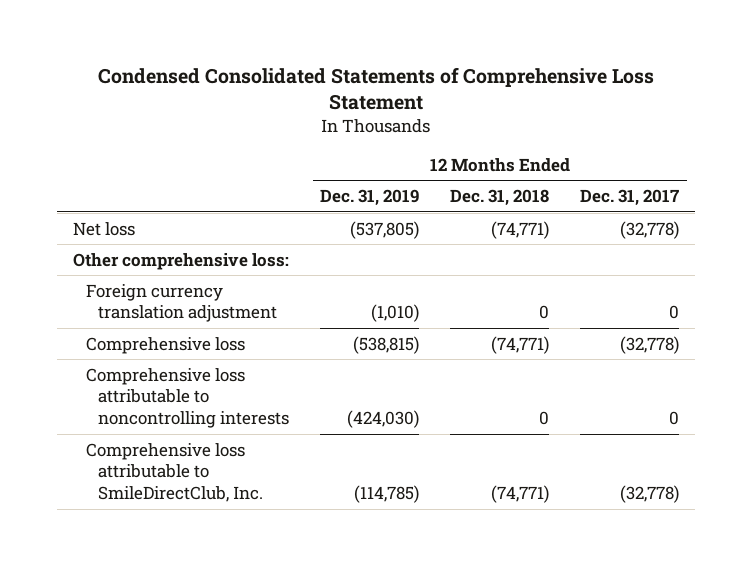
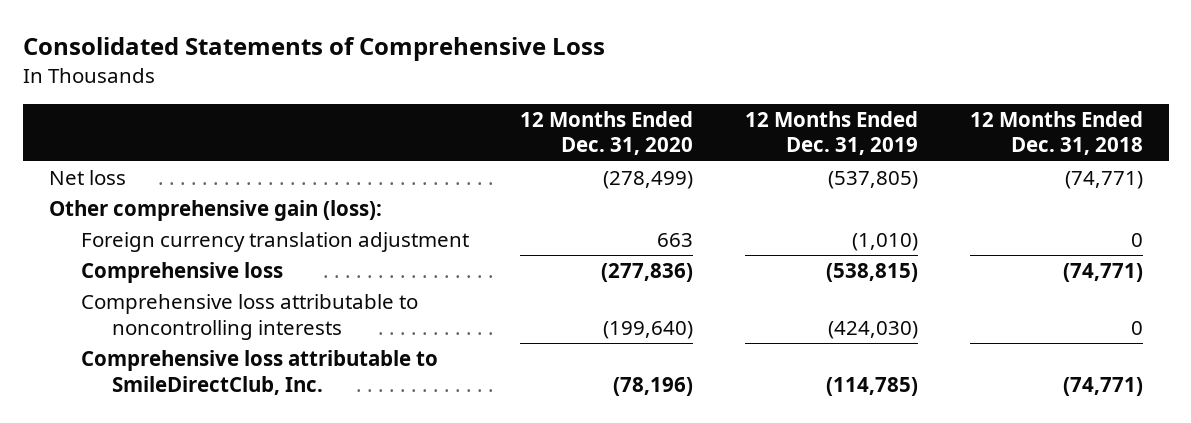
[98,67,655,111] Condensed Consolidated Statements of Comprehensive Loss Statement -> [22,37,605,62] Consolidated Statements of Comprehensive Loss
[580,189,680,207] Dec. 31, 2017 -> none
none -> [520,110,694,156] 12 Months Ended Dec. 31, 2020
[72,252,289,270] Other comprehensive loss: -> [48,200,382,222] Other comprehensive gain (loss):

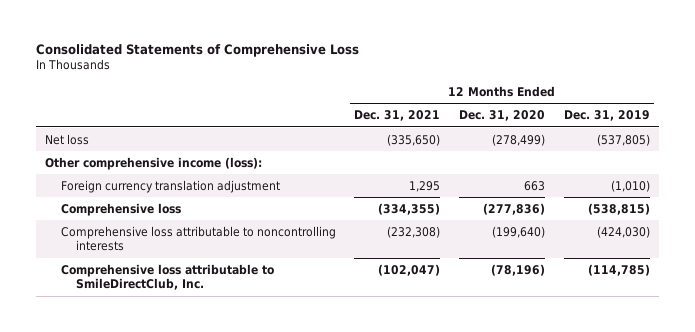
[969,110,1143,156] 12 Months Ended Dec. 31, 2018 -> none
none -> [354,110,441,122] Dec. 31, 2021
[48,200,382,222] Other comprehensive gain (loss): -> [45,156,263,170] Other comprehensive income (loss):

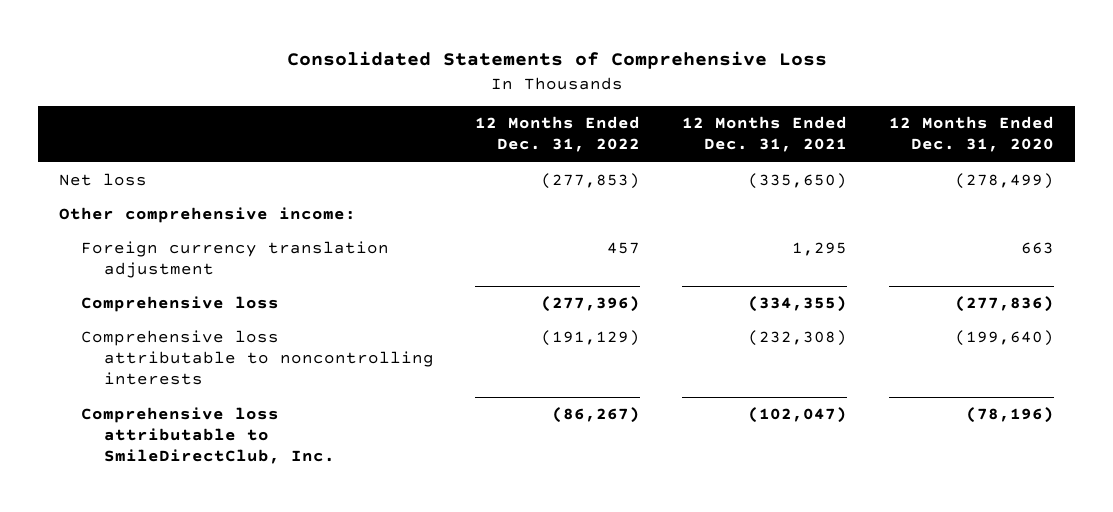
[563,110,650,122] Dec. 31, 2019 -> none
none -> [475,116,641,153] 12 Months Ended Dec. 31, 2022
[45,156,263,170] Other comprehensive income (loss): -> [59,207,357,224] Other comprehensive income:

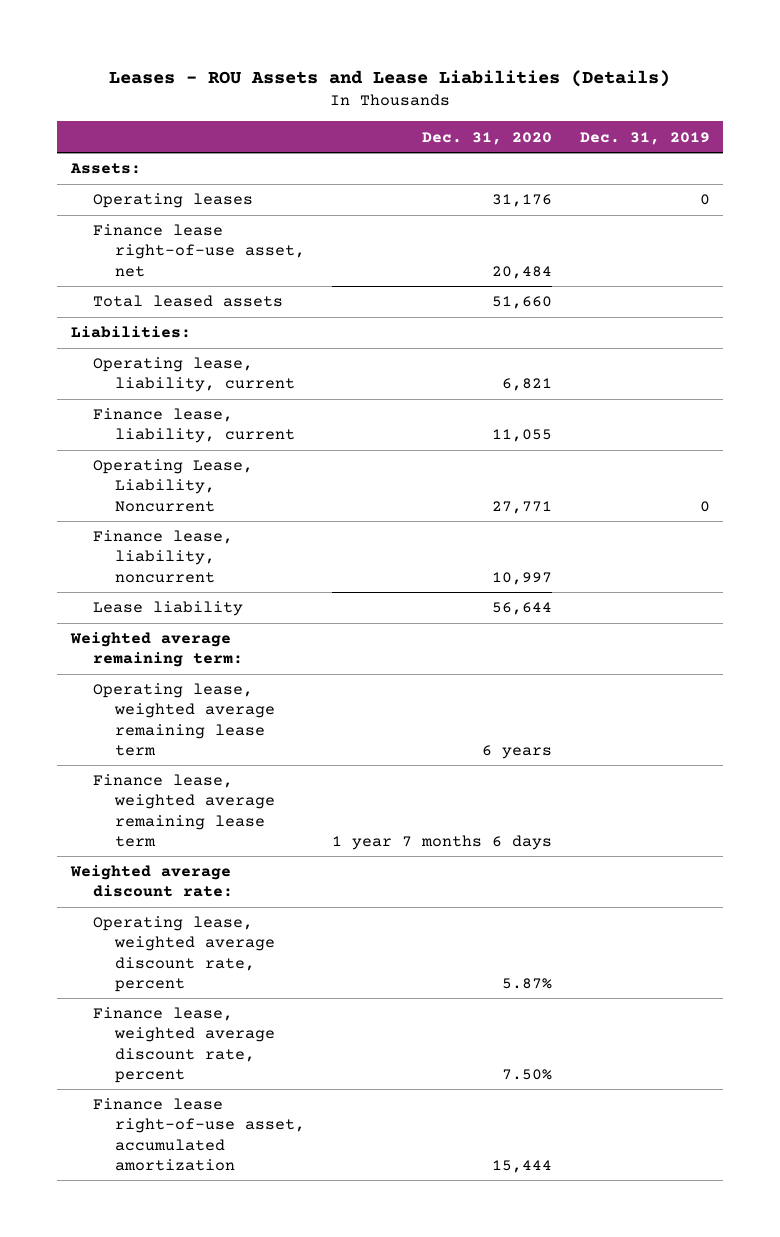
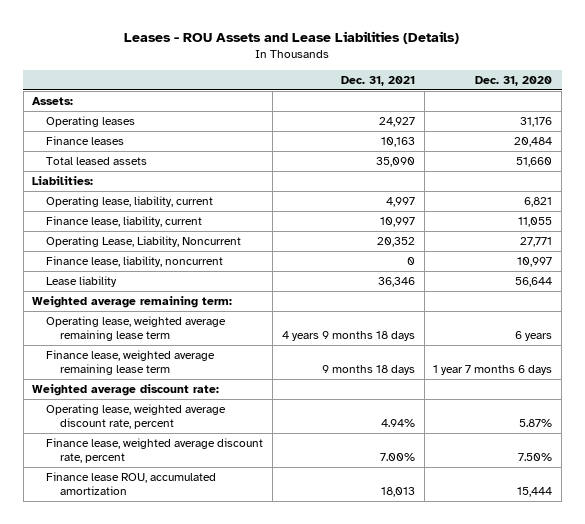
[579,131,710,145] Dec. 31, 2019 -> none
none -> [340,75,415,86] Dec. 31, 2021
[92,224,306,277] Finance lease right-of-use asset, net -> [46,135,125,145] Finance leases
[92,1098,306,1171] Finance lease right-of-use asset, accumulated amortization -> [46,471,217,496] Finance lease ROU, accumulated amortization

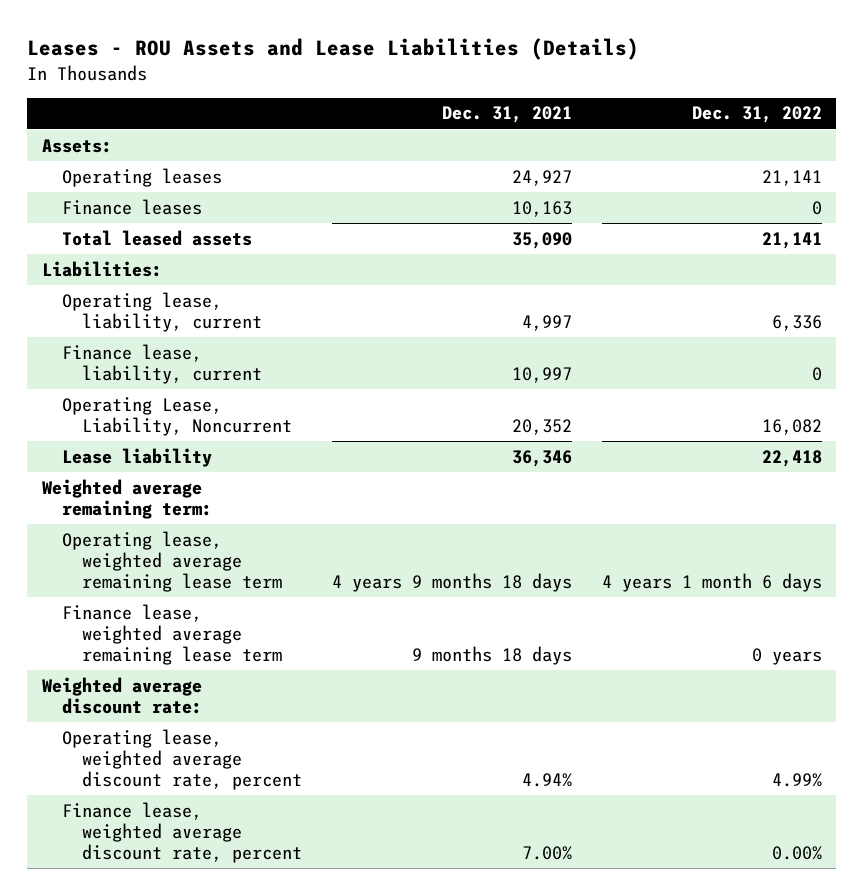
[475,75,553,86] Dec. 31, 2020 -> none
none -> [691,106,822,124] Dec. 31, 2022
[46,255,224,267] Finance lease, liability, noncurrent -> none
[46,471,217,496] Finance lease ROU, accumulated amortization -> none

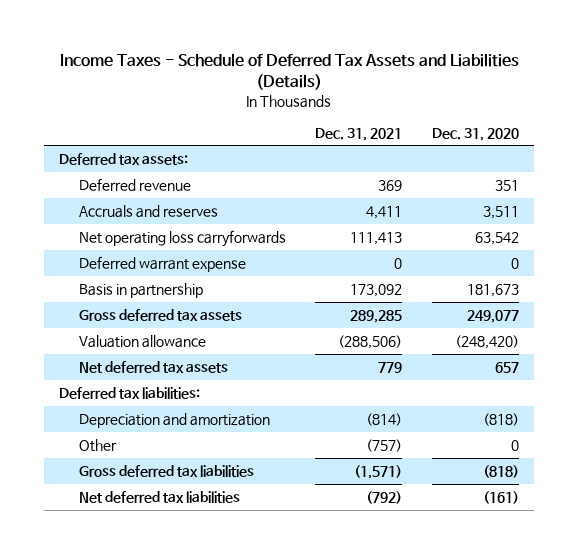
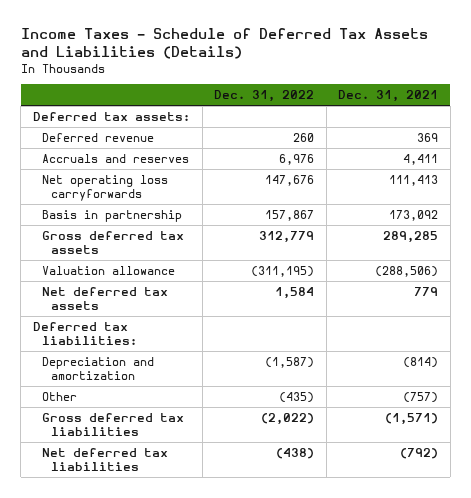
[432,127,520,141] Dec. 31, 2020 -> none
none -> [214,90,315,103] Dec. 31, 2022
[78,255,246,272] Deferred warrant expense -> none

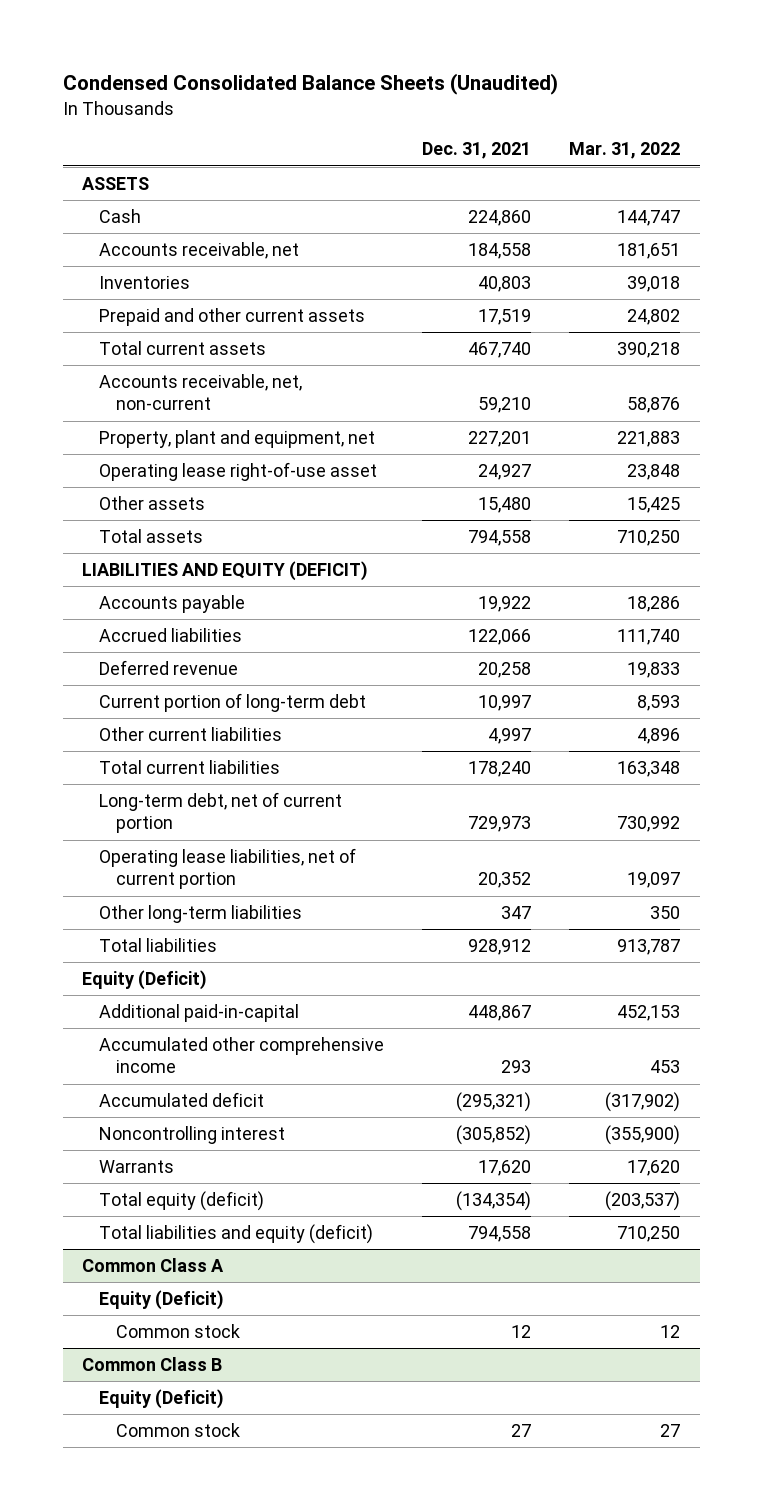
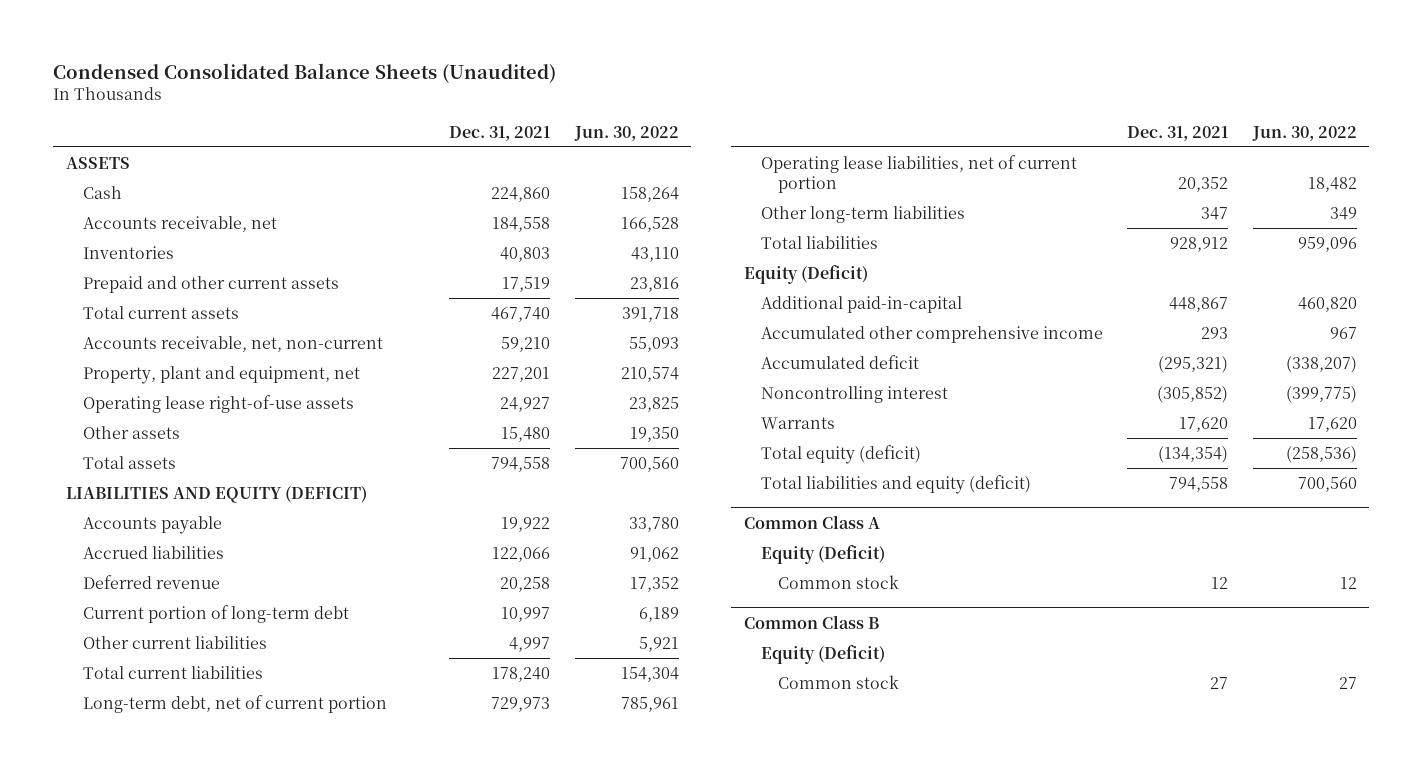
[569,142,681,160] Mar. 31, 2022 -> none
none -> [573,125,679,141] Jun. 30, 2022
[99,461,378,481] Operating lease right-of-use asset -> [82,395,354,414] Operating lease right-of-use assets

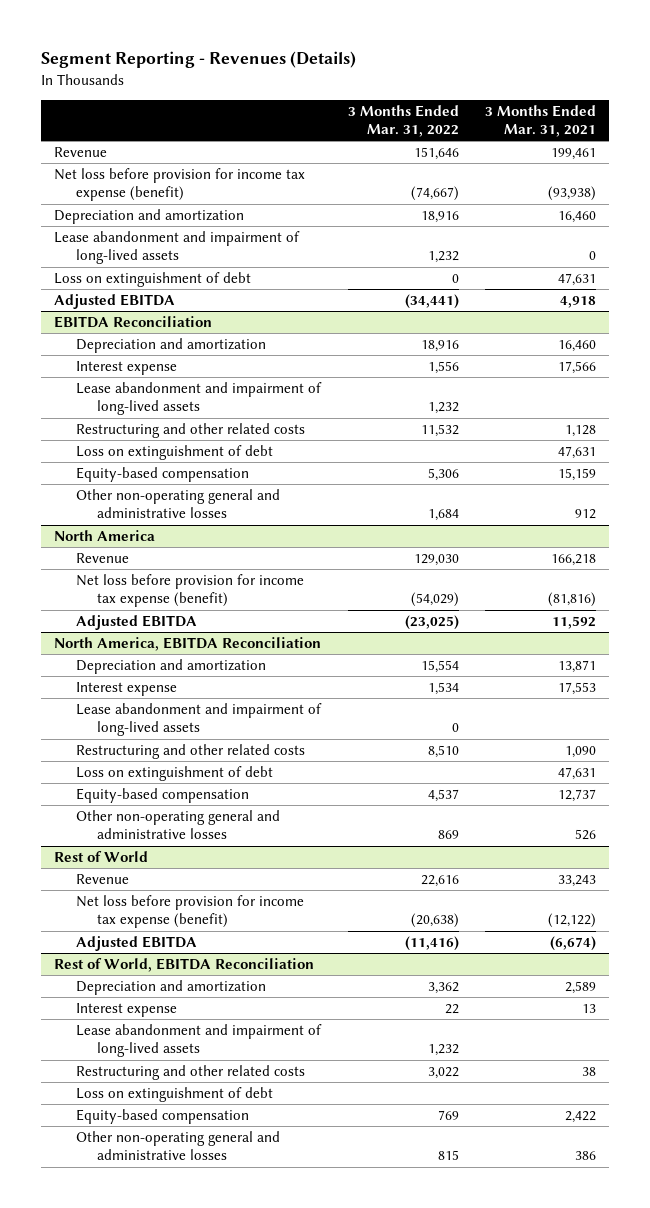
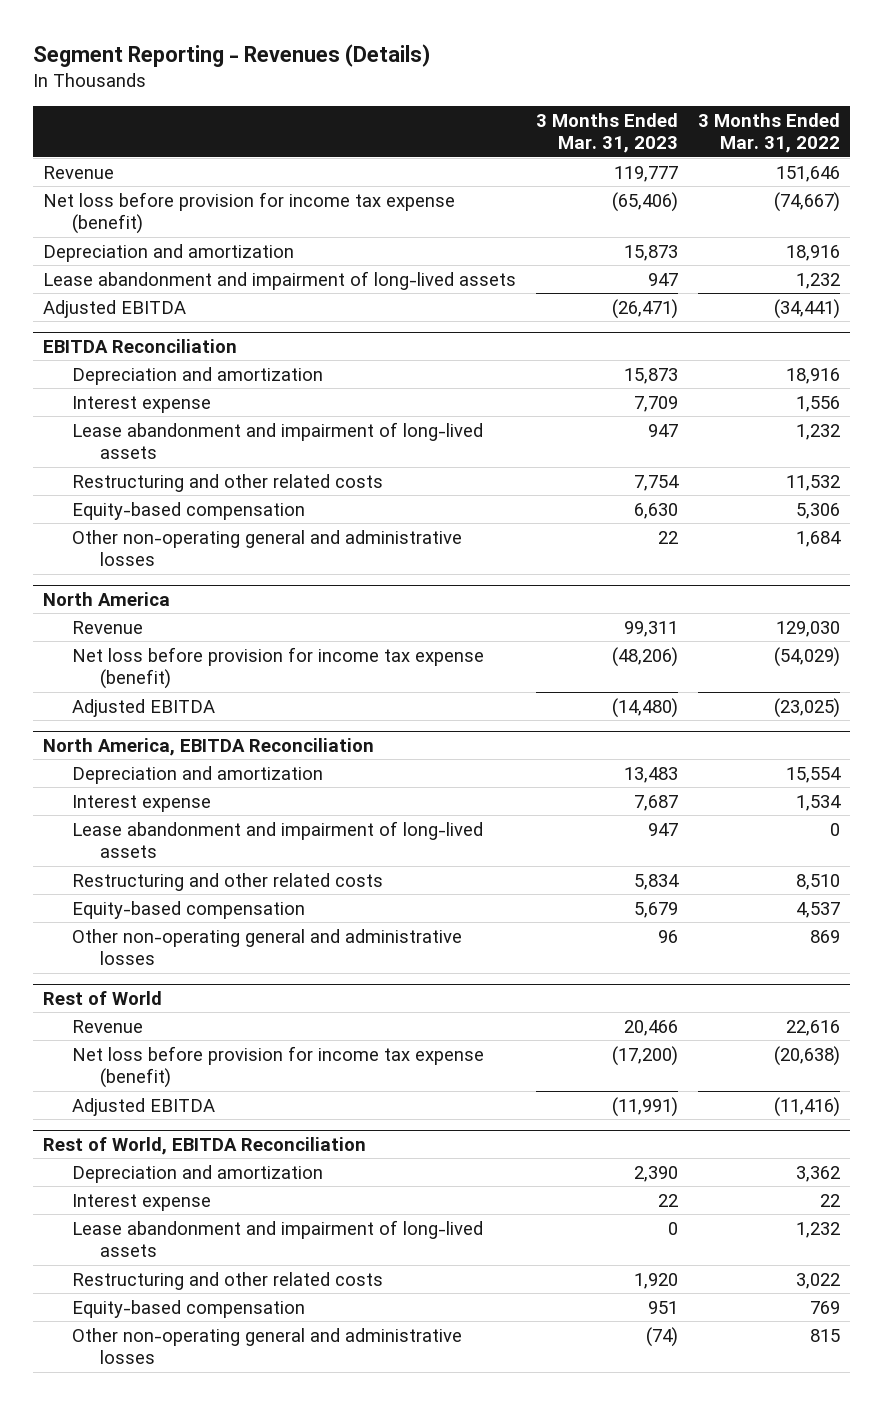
[484,104,596,137] 3 Months Ended Mar. 31, 2021 -> none
none -> [536,112,679,153] 3 Months Ended Mar. 31, 2023
[54,272,252,288] Loss on extinguishment of debt -> none
[75,445,273,461] Loss on extinguishment of debt -> none
[75,766,273,782] Loss on extinguishment of debt -> none
[75,1087,273,1103] Loss on extinguishment of debt -> none

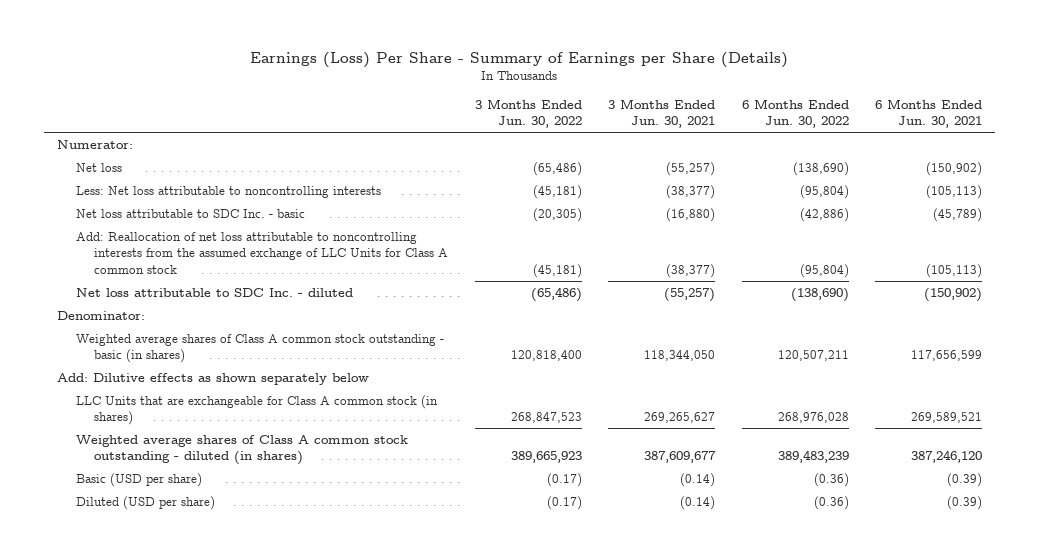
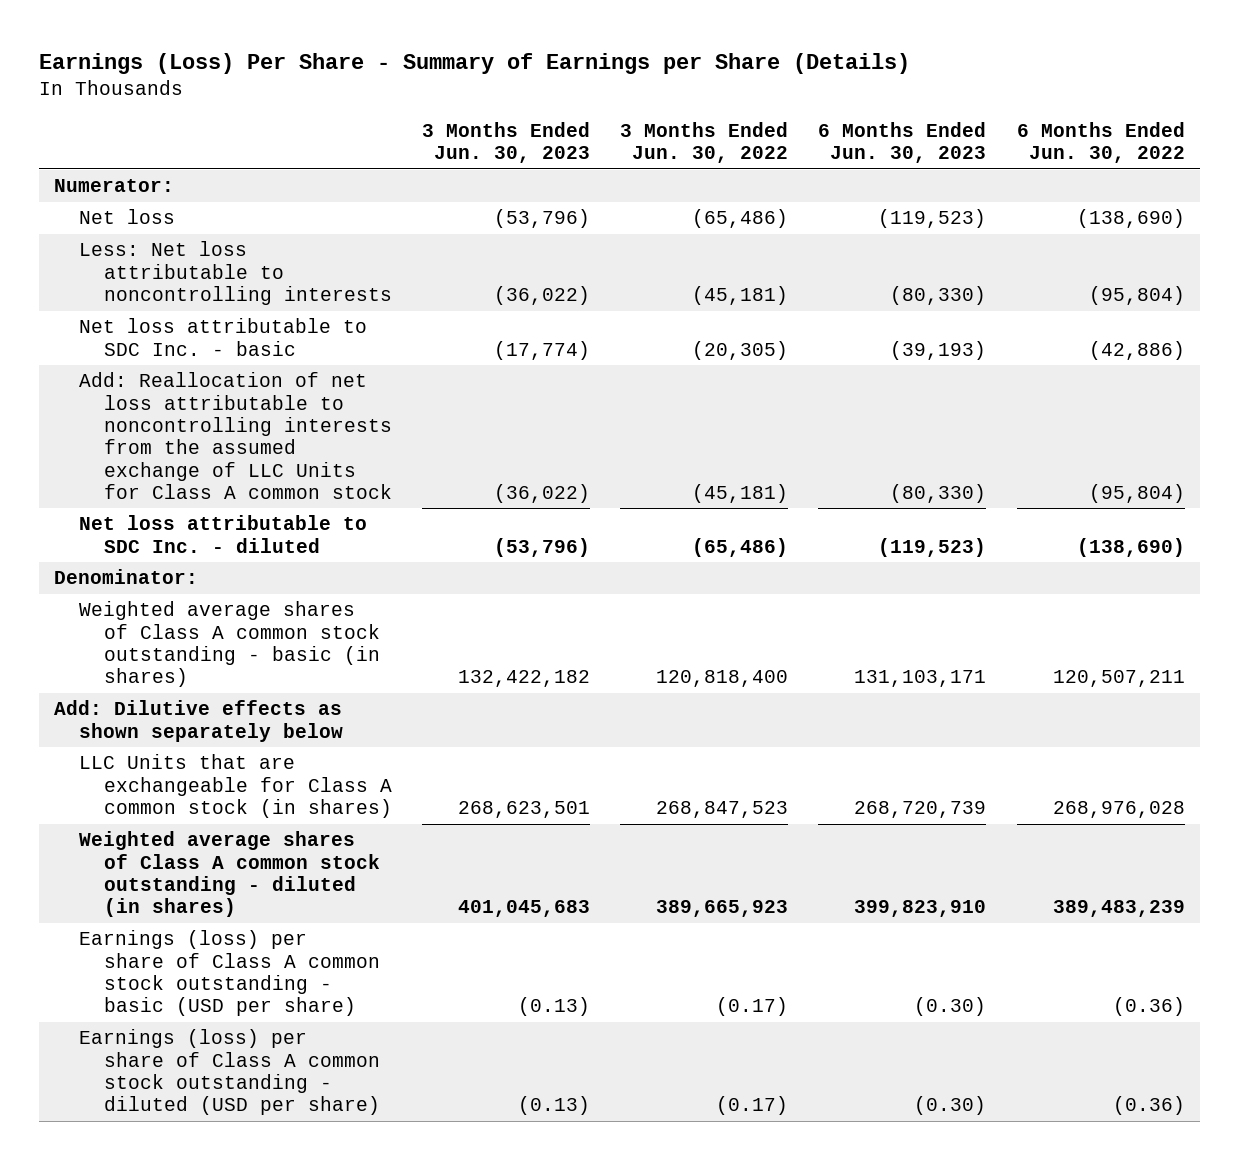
[608,98,716,129] 3 Months Ended Jun. 30, 2021 -> none
[875,98,983,129] 6 Months Ended Jun. 30, 2021 -> none
none -> [421,121,590,163] 3 Months Ended Jun. 30, 2023
none -> [818,121,987,163] 6 Months Ended Jun. 30, 2023
[75,472,202,487] Basic (USD per share) -> [78,930,380,1017] Earnings (loss) per share of Class A common stock outstanding - basic (USD per share)
[75,495,215,510] Diluted (USD per share) -> [78,1029,380,1116] Earnings (loss) per share of Class A common stock outstanding - diluted (USD per share)

